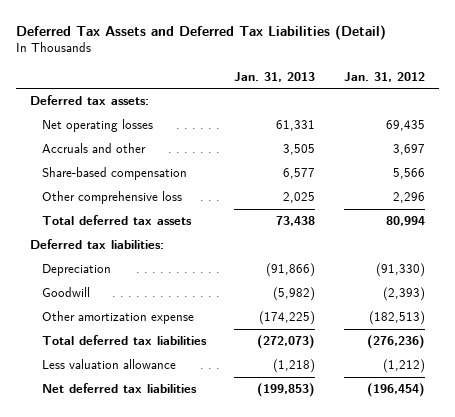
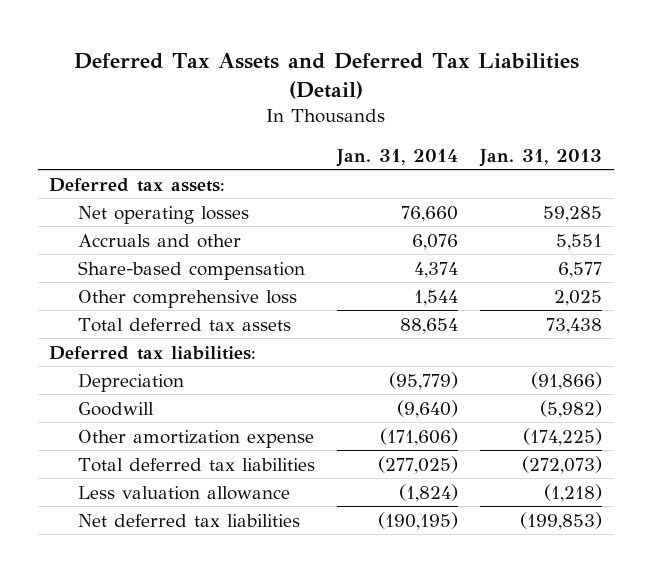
[343,71,425,82] Jan. 31, 2012 -> none
none -> [336,148,459,167] Jan. 31, 2014
[276,120,316,132] 61,331 -> [543,205,603,222] 59,285
[283,144,316,156] 3,505 -> [556,233,603,250] 5,551

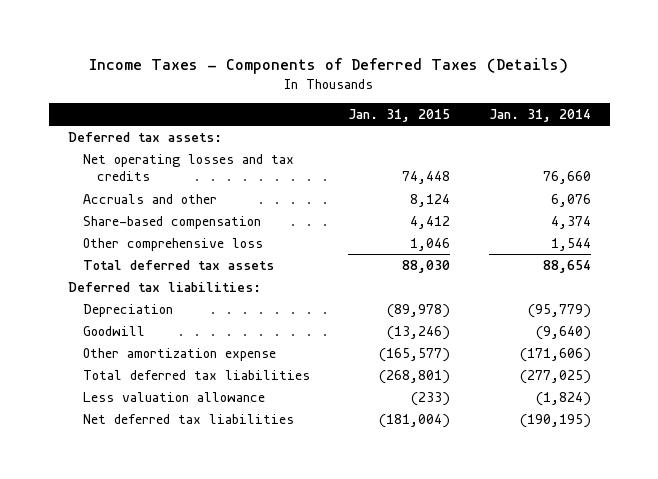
[73,52,579,99] Deferred Tax Assets and Deferred Tax Liabilities (Detail) -> [89,58,569,75] Income Taxes - Components of Deferred Taxes (Details)
[479,148,603,167] Jan. 31, 2013 -> none
none -> [348,109,451,123] Jan. 31, 2015
[78,205,250,224] Net operating losses -> [82,153,294,182] Net operating losses and tax credits

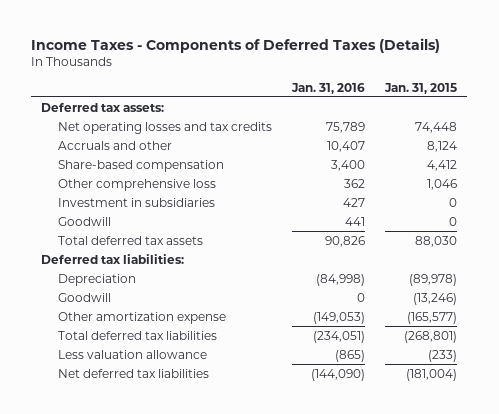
[488,109,591,123] Jan. 31, 2014 -> none
none -> [291,82,366,94] Jan. 31, 2016
none -> [58,197,216,207] Investment in subsidiaries
none -> [58,216,112,226] Goodwill

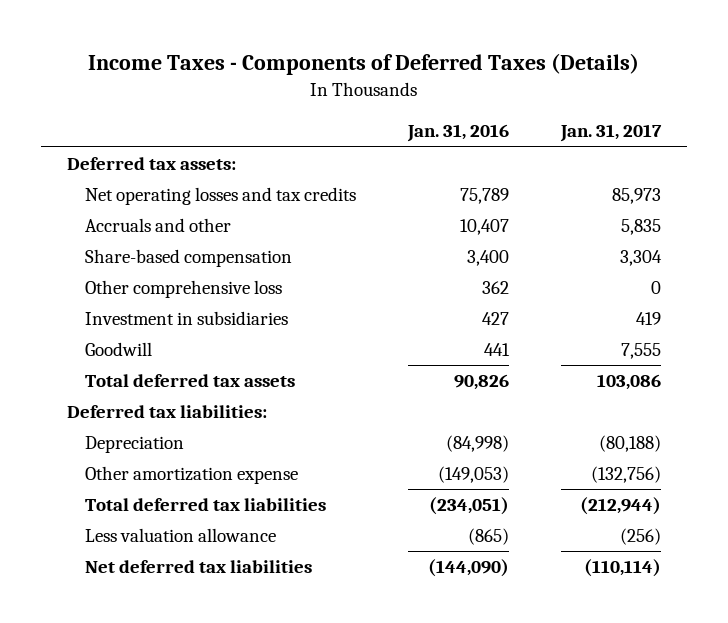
[384,82,458,94] Jan. 31, 2015 -> none
none -> [559,124,662,143] Jan. 31, 2017
[58,292,112,302] Goodwill -> none

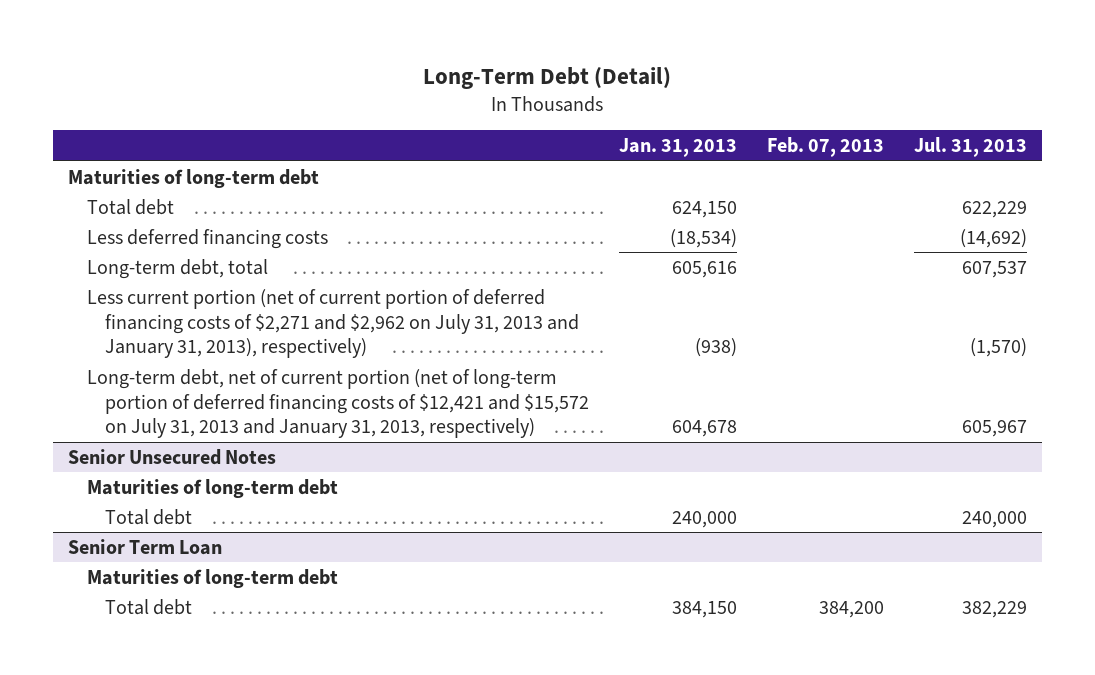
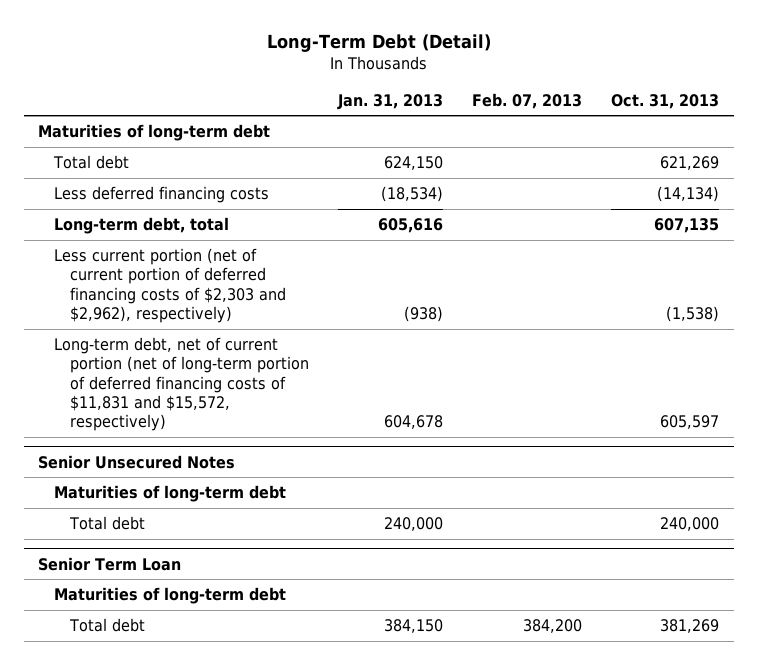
[913,137,1027,158] Jul. 31, 2013 -> none
none -> [611,93,720,109] Oct. 31, 2013
[86,288,580,359] Less current portion (net of current portion of deferred financing costs of $2,271 and $2,962 on July 31, 2013 and January 31, 2013), respectively) -> [53,248,286,323] Less current portion (net of current portion of deferred financing costs of $2,303 and $2,962), respectively)
[86,368,590,439] Long-term debt, net of current portion (net of long-term portion of deferred financing costs of $12,421 and $15,572 on July 31, 2013 and January 31, 2013, respectively) -> [53,337,309,432] Long-term debt, net of current portion (net of long-term portion of deferred financing costs of $11,831 and $15,572, respectively)

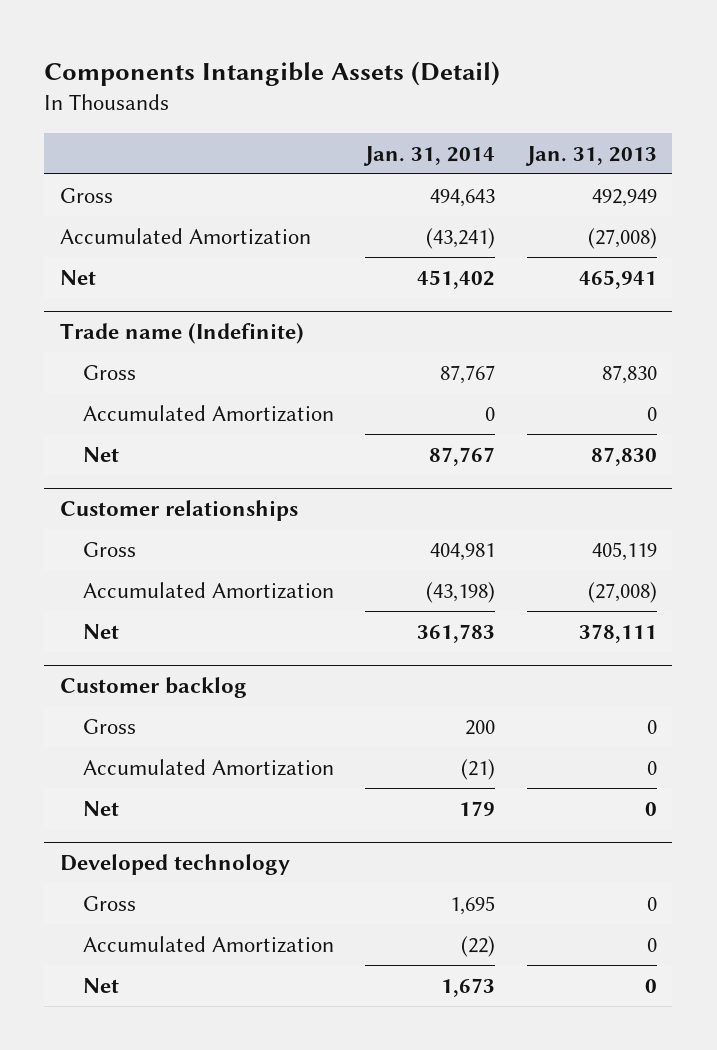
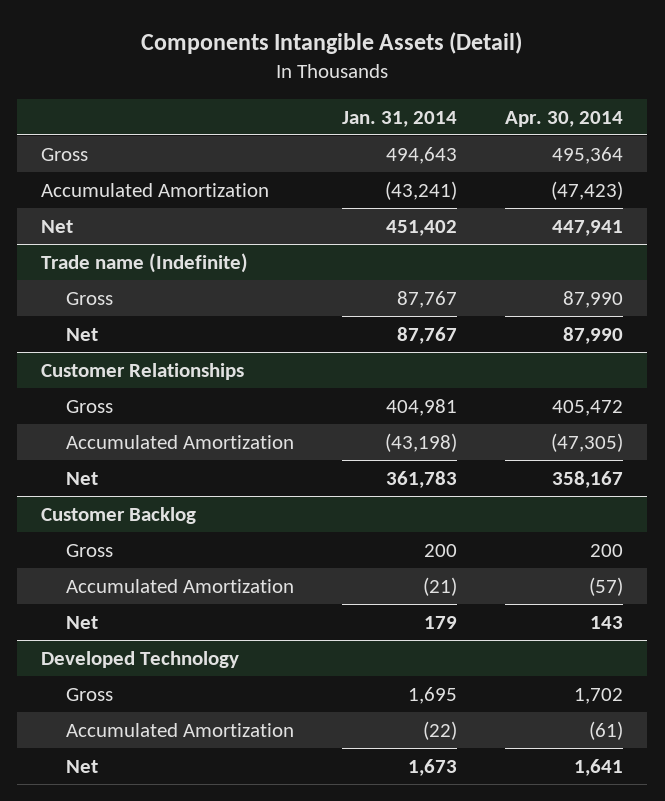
[524,145,657,166] Jan. 31, 2013 -> none
none -> [505,110,624,127] Apr. 30, 2014
[82,404,334,422] Accumulated Amortization -> none
[60,499,299,521] Customer relationships -> [41,362,245,380] Customer Relationships
[60,676,248,698] Customer backlog -> [41,506,197,524] Customer Backlog
[60,853,291,875] Developed technology -> [41,650,240,668] Developed Technology

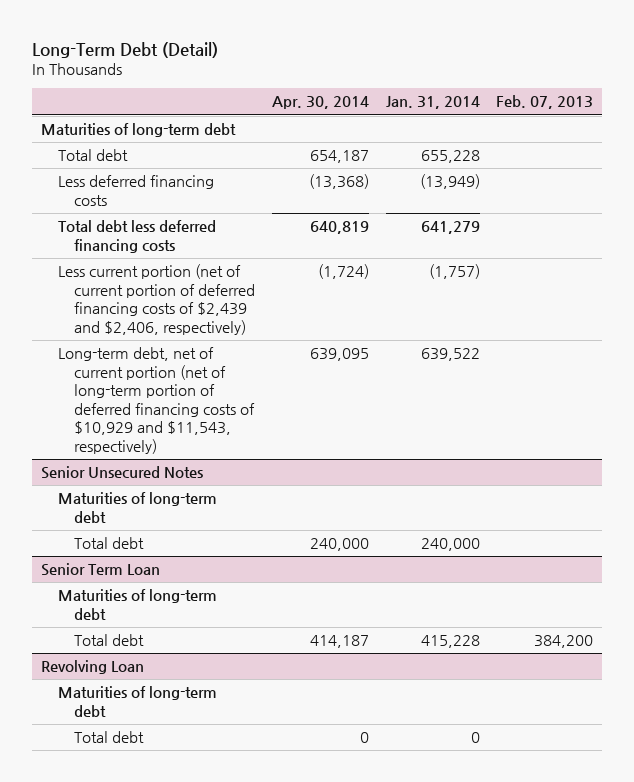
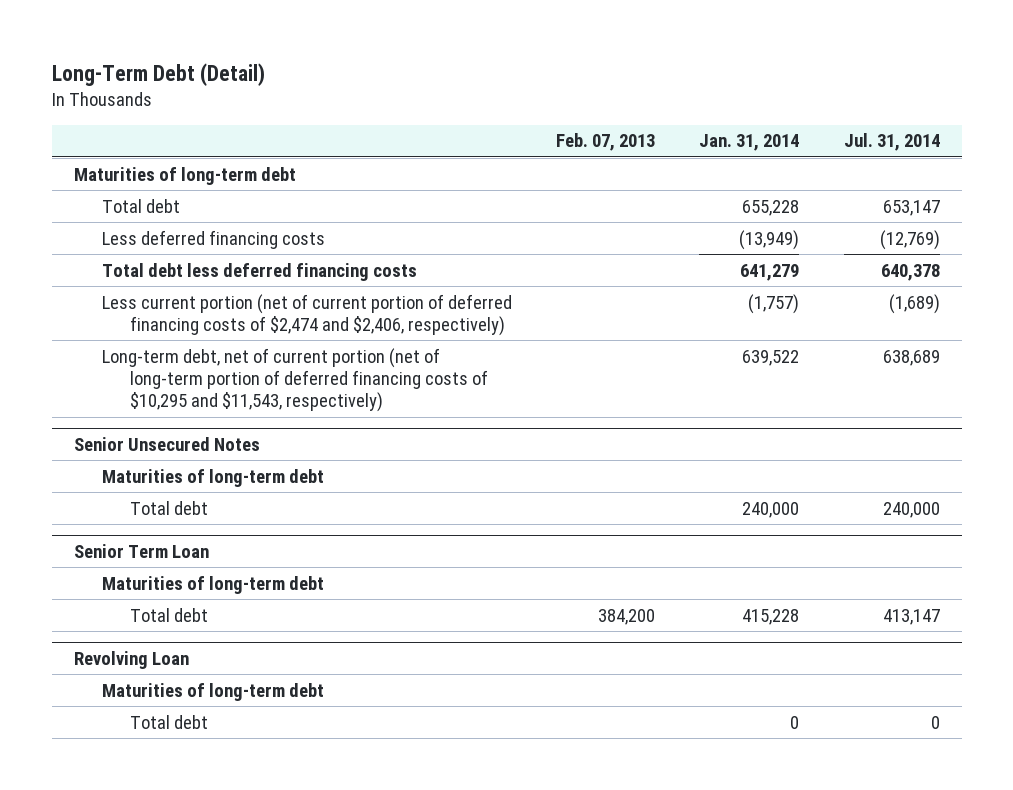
[272,96,370,110] Apr. 30, 2014 -> none
none -> [843,133,940,152] Jul. 31, 2014
[57,264,256,335] Less current portion (net of current portion of deferred financing costs of $2,439 and $2,406, respectively) -> [101,293,512,337] Less current portion (net of current portion of deferred financing costs of $2,474 and $2,406, respectively)
[57,347,256,454] Long-term debt, net of current portion (net of long-term portion of deferred financing costs of $10,929 and $11,543, respectively) -> [101,347,489,413] Long-term debt, net of current portion (net of long-term portion of deferred financing costs of $10,295 and $11,543, respectively)

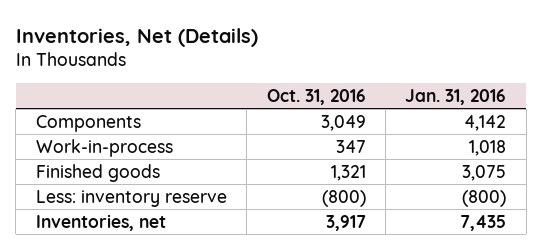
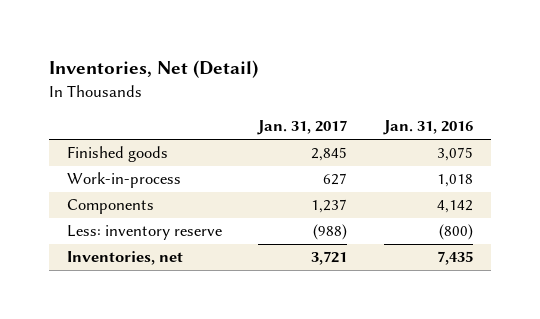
[15,27,258,47] Inventories, Net (Details) -> [48,60,258,79] Inventories, Net (Detail)
[266,89,366,106] Oct. 31, 2016 -> none
none -> [257,120,348,136] Jan. 31, 2017
[35,138,173,157] Work-in-process -> [67,172,182,189] Work-in-process
[35,114,141,132] Components -> [67,199,155,215] Components

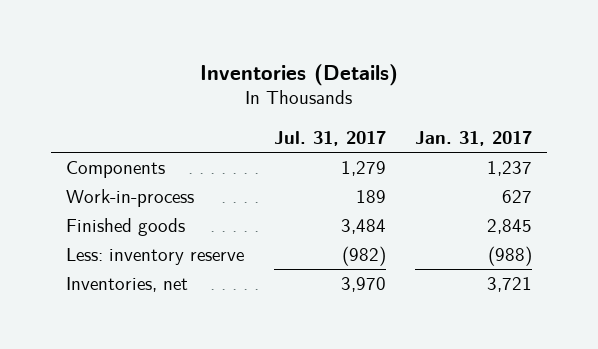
[48,60,258,79] Inventories, Net (Detail) -> [200,63,399,86] Inventories (Details)
[382,120,473,136] Jan. 31, 2016 -> none
none -> [273,130,386,146] Jul. 31, 2017
[67,172,182,189] Work-in-process -> [65,189,194,208] Work-in-process
[67,146,169,163] Finished goods -> [65,218,185,237] Finished goods

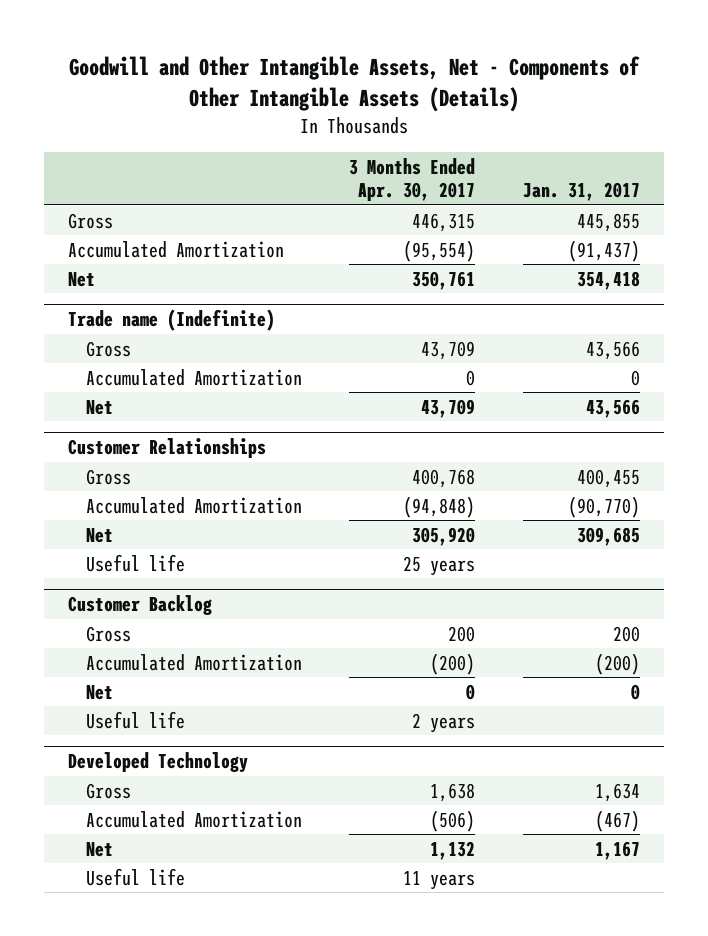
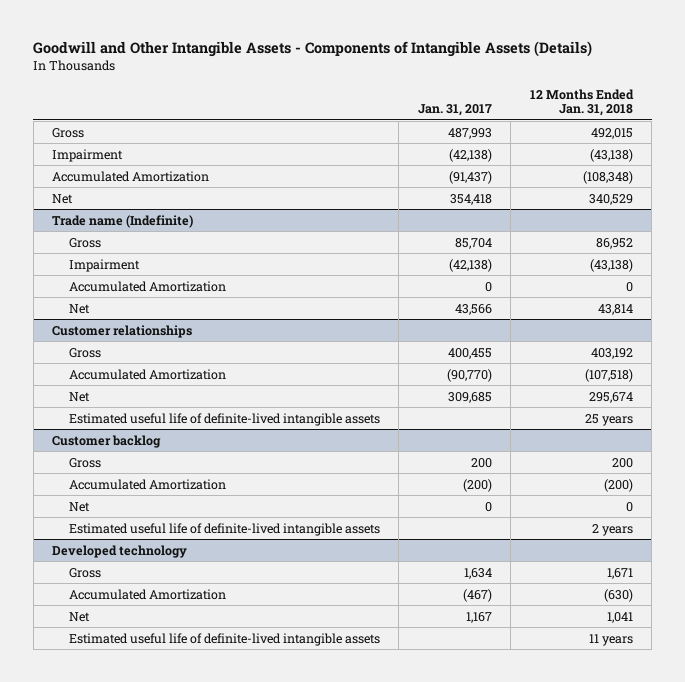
[69,56,641,112] Goodwill and Other Intangible Assets, Net - Components of Other Intangible Assets (Details) -> [33,41,593,58] Goodwill and Other Intangible Assets - Components of Intangible Assets (Details)
[349,158,476,202] 3 Months Ended Apr. 30, 2017 -> none
none -> [529,88,634,117] 12 Months Ended Jan. 31, 2018
[577,212,641,232] 445,855 -> [447,127,492,139] 487,993
none -> [52,148,124,162] Impairment
[586,340,641,360] 43,566 -> [454,237,492,249] 85,704
none -> [68,258,140,272] Impairment
[68,438,267,459] Customer Relationships -> [52,324,193,338] Customer relationships
[85,553,185,572] Useful life -> [68,412,380,426] Estimated useful life of definite-lived intangible assets
[68,595,213,616] Customer Backlog -> [52,434,162,448] Customer backlog
[85,710,185,729] Useful life -> [68,522,380,536] Estimated useful life of definite-lived intangible assets
[68,752,249,774] Developed Technology -> [52,544,188,558] Developed technology
[85,867,185,886] Useful life -> [68,632,380,646] Estimated useful life of definite-lived intangible assets

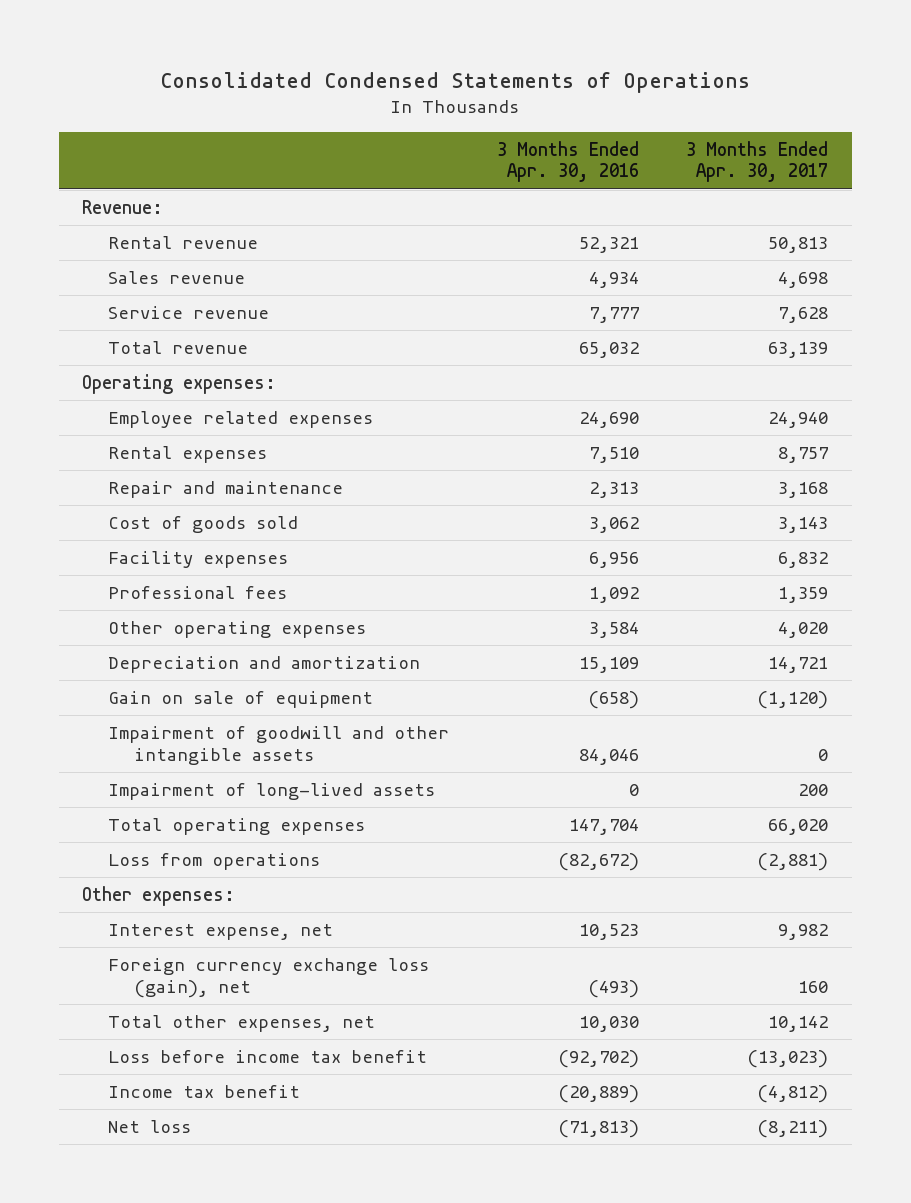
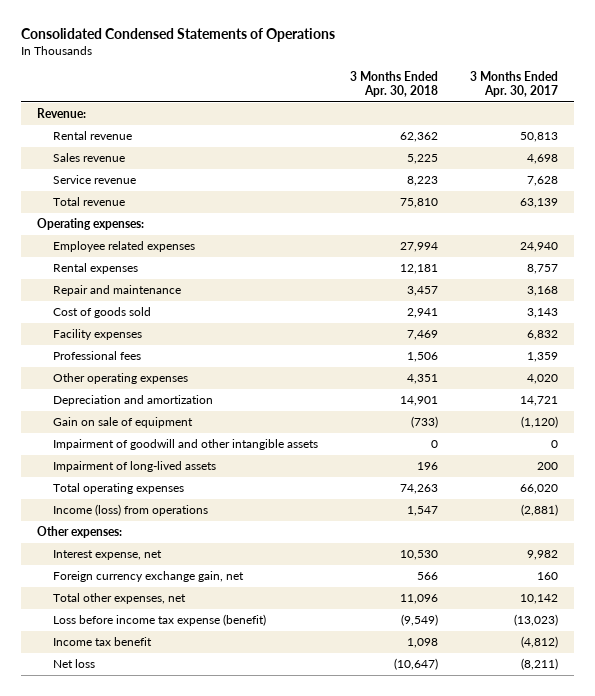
[496,140,639,183] 3 Months Ended Apr. 30, 2016 -> none
none -> [349,71,438,98] 3 Months Ended Apr. 30, 2018
[108,853,321,871] Loss from operations -> [53,504,209,517] Income (loss) from operations
[108,958,430,998] Foreign currency exchange loss (gain), net -> [53,571,245,583] Foreign currency exchange gain, net
[108,1050,428,1064] Loss before income tax benefit -> [53,614,267,627] Loss before income tax expense (benefit)

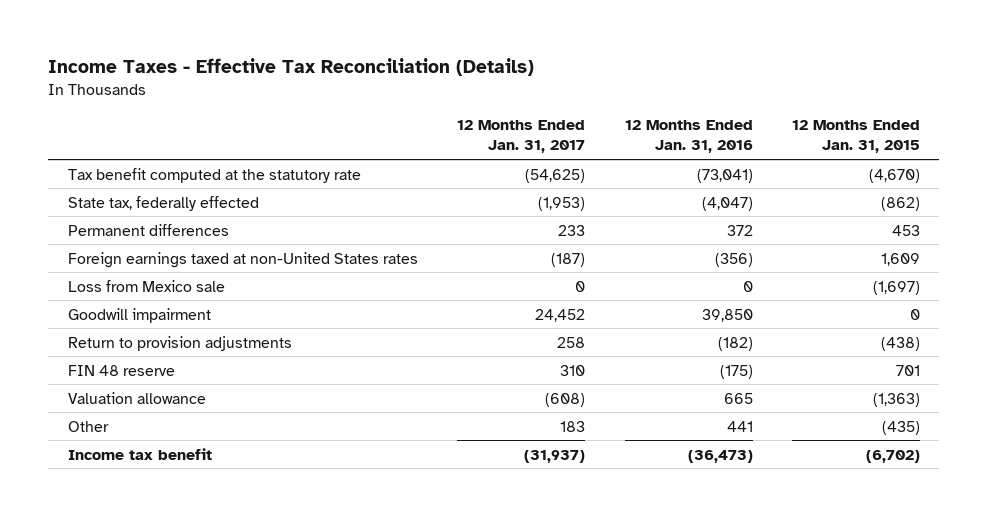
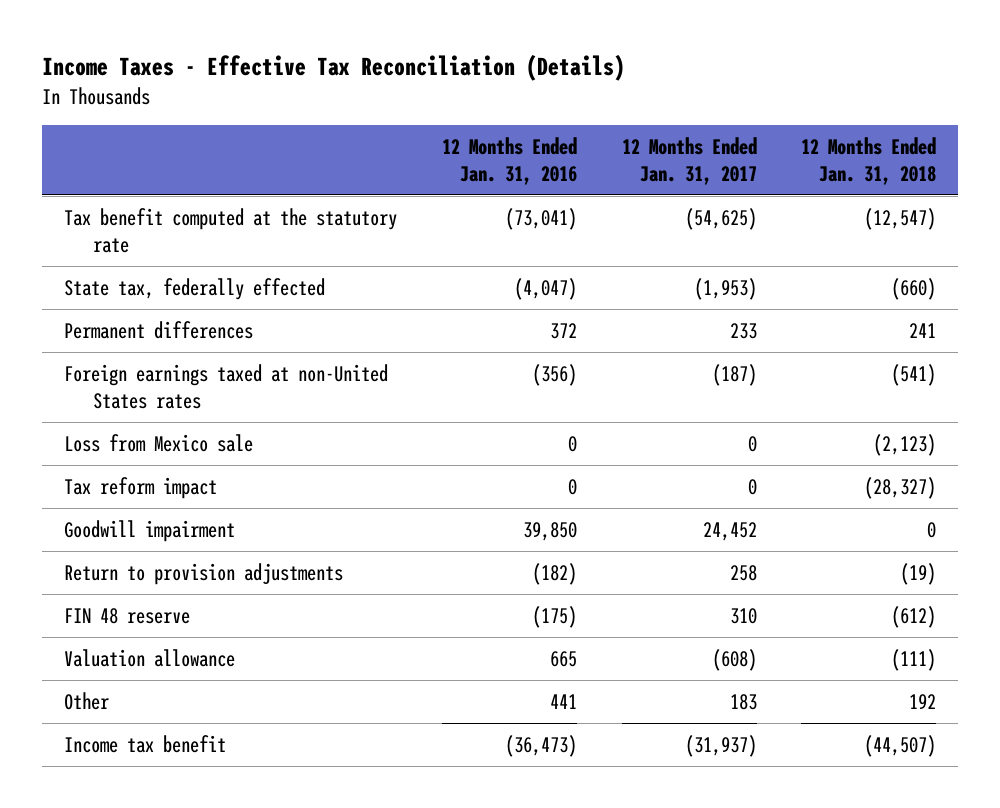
[791,120,920,154] 12 Months Ended Jan. 31, 2015 -> none
none -> [801,136,937,185] 12 Months Ended Jan. 31, 2018
none -> [64,476,218,499] Tax reform impact

